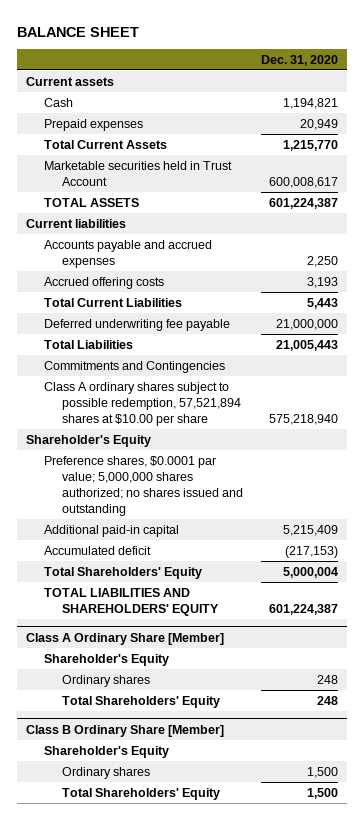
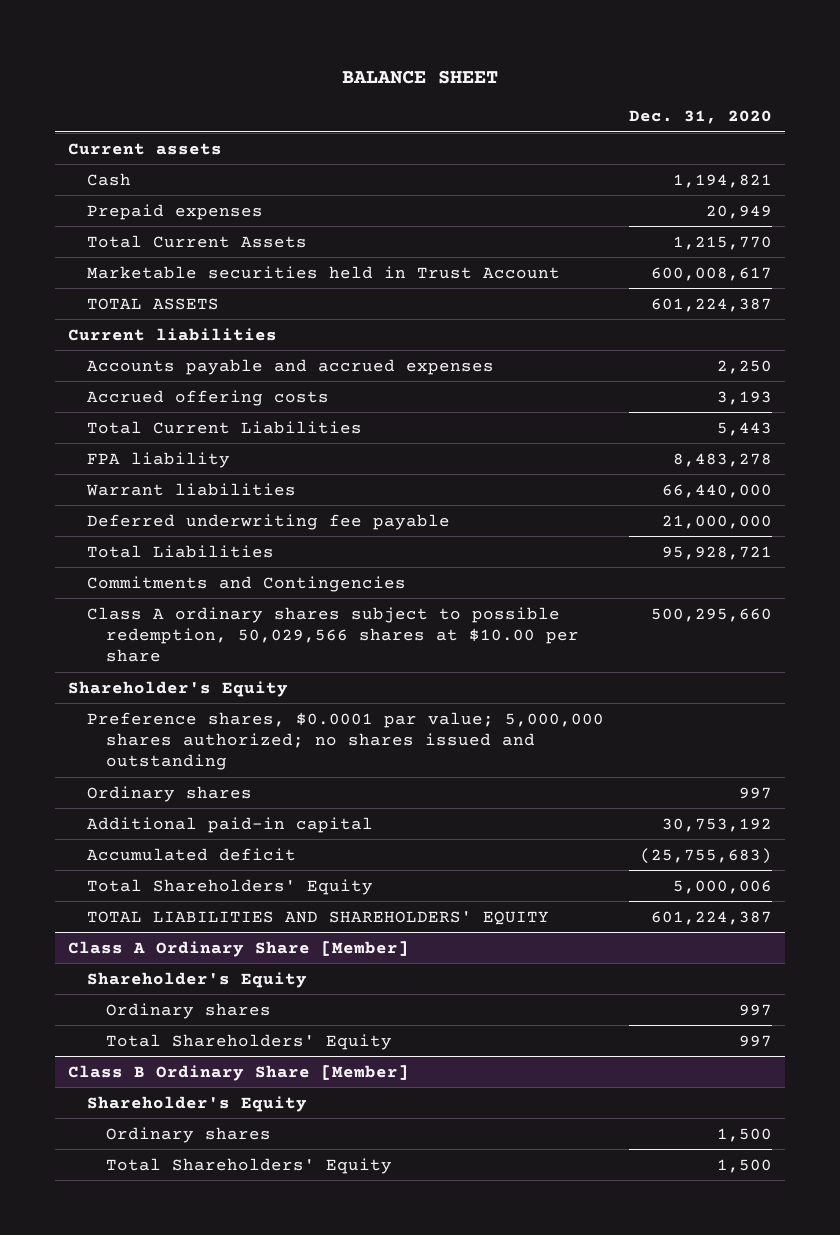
none -> [86,451,230,468] FPA liability
none -> [85,482,296,496] Warrant liabilities
[275,339,338,351] 21,005,443 -> [662,545,773,560] 95,928,721
[43,381,241,426] Class A ordinary shares subject to possible redemption, 57,521,894 shares at $10.00 per share -> [86,606,579,663] Class A ordinary shares subject to possible redemption, 50,029,566 shares at $10.00 per share
[268,413,338,425] 575,218,940 -> [651,607,773,622] 500,295,660
none -> [86,785,252,802] Ordinary shares
[282,524,338,536] 5,215,409 -> [662,817,773,832] 30,753,192
[284,545,338,558] (217,153) -> [640,847,773,864] (25,755,683)
[282,566,338,578] 5,000,004 -> [673,879,773,894] 5,000,006
[316,674,338,684] 248 -> [739,1003,773,1016] 997
[316,695,338,705] 248 -> [739,1034,773,1047] 997

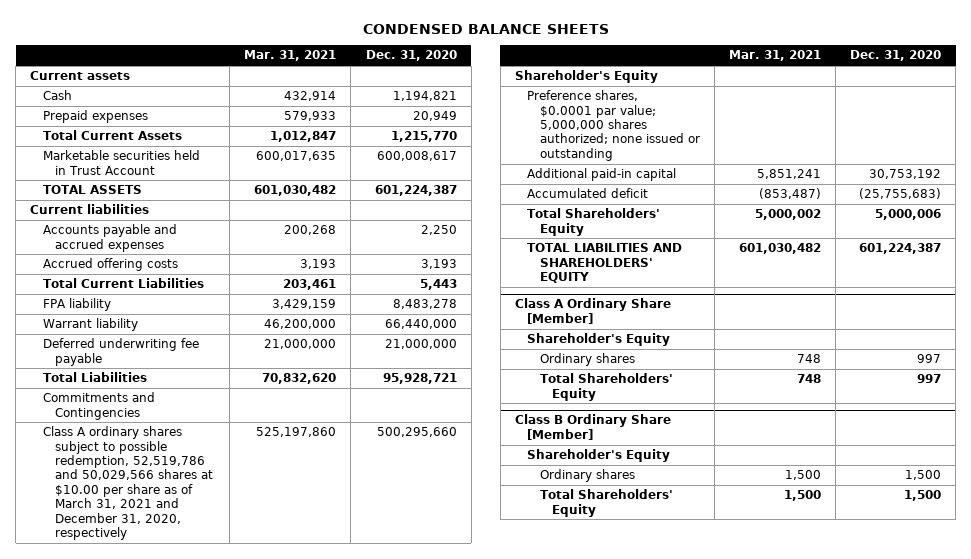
[342,69,499,84] BALANCE SHEET -> [362,23,609,34] CONDENSED BALANCE SHEETS
none -> [244,50,337,62] Mar. 31, 2021
[85,482,296,496] Warrant liabilities -> [42,318,138,332] Warrant liability
[86,606,579,663] Class A ordinary shares subject to possible redemption, 50,029,566 shares at $10.00 per share -> [42,426,214,541] Class A ordinary shares subject to possible redemption, 52,519,786 and 50,029,566 shares at $10.00 per share as of March 31, 2021 and December 31, 2020, respectively
[86,785,252,802] Ordinary shares -> none
[86,711,604,771] Preference shares, $0.0001 par value; 5,000,000 shares authorized; no shares issued and outstanding -> [527,90,700,161] Preference shares, $0.0001 par value; 5,000,000 shares authorized; none issued or outstanding

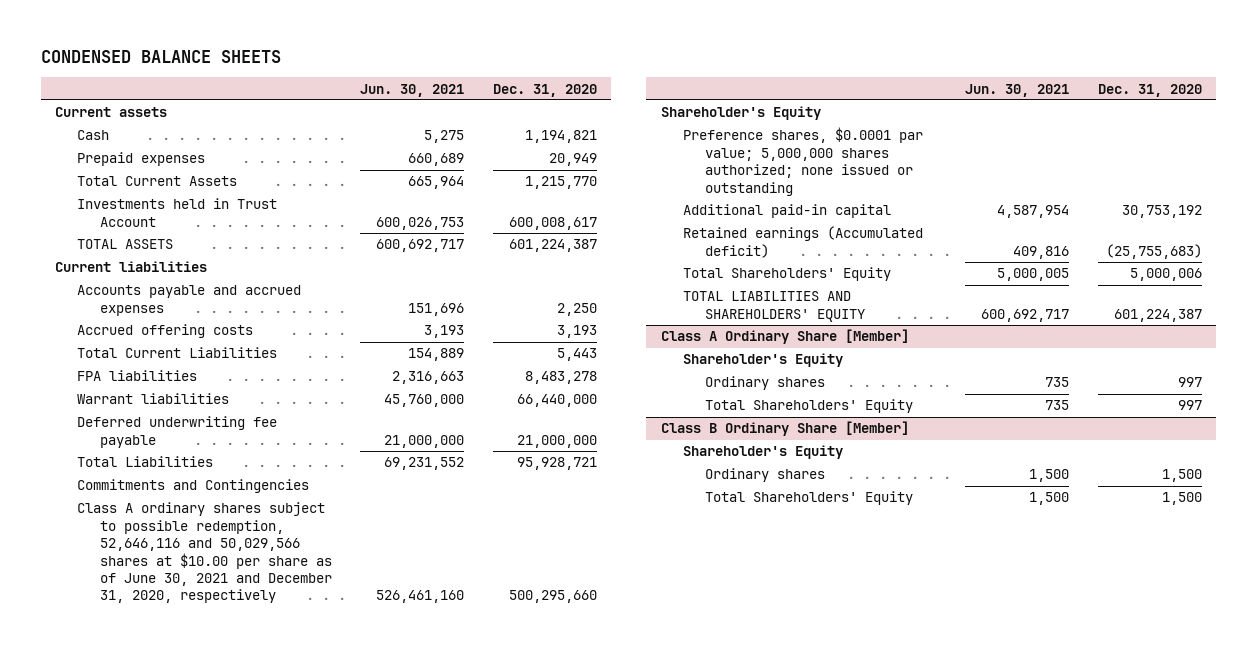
[244,50,337,62] Mar. 31, 2021 -> none
none -> [360,83,465,97] Jun. 30, 2021
[42,150,200,175] Marketable securities held in Trust Account -> [77,198,278,227] Investments held in Trust Account
[42,298,111,312] FPA liability -> [77,370,198,382] FPA liabilities
[42,318,138,332] Warrant liability -> [77,393,230,405] Warrant liabilities
[42,426,214,541] Class A ordinary shares subject to possible redemption, 52,519,786 and 50,029,566 shares at $10.00 per share as of March 31, 2021 and December 31, 2020, respectively -> [77,502,332,604] Class A ordinary shares subject to possible redemption, 52,646,116 and 50,029,566 shares at $10.00 per share as of June 30, 2021 and December 31, 2020, respectively
[527,188,649,199] Accumulated deficit -> [682,226,923,258] Retained earnings (Accumulated deficit)

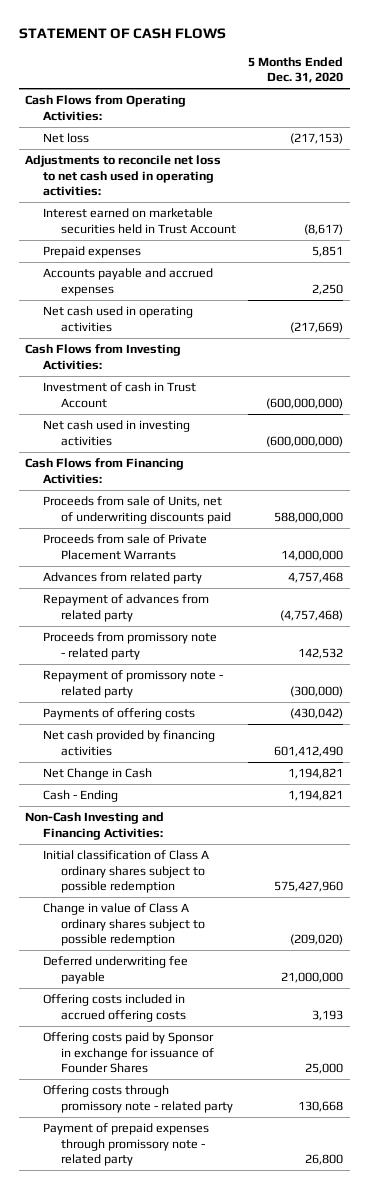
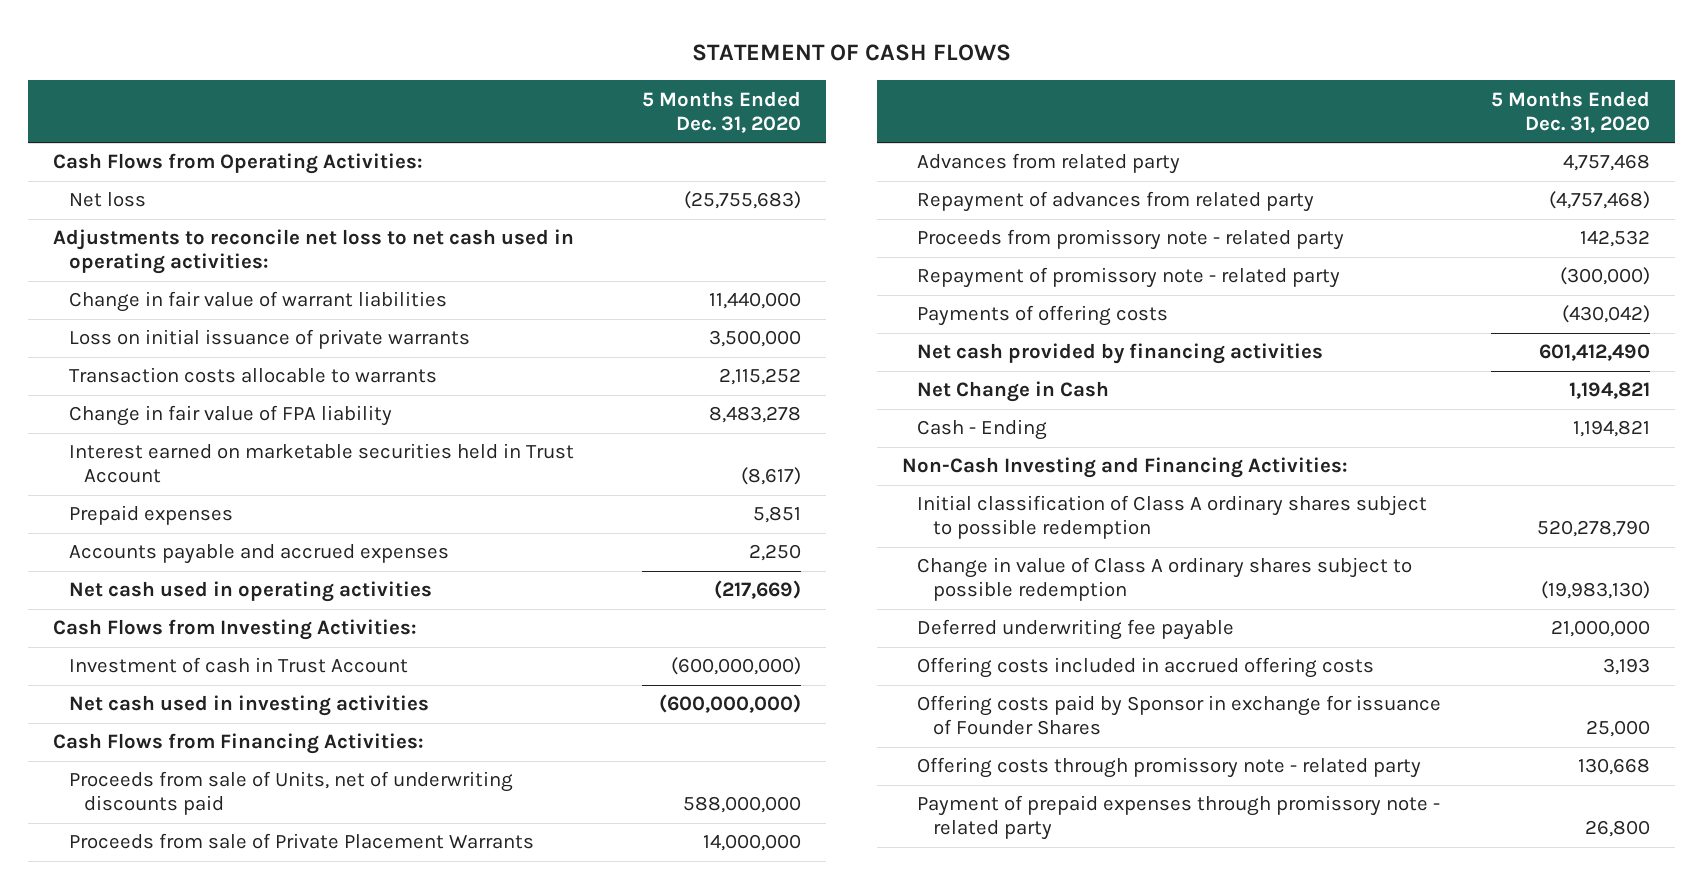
[290,133,344,145] (217,153) -> [684,191,802,210] (25,755,683)
none -> [68,291,447,313] Change in fair value of warrant liabilities
none -> [68,329,470,350] Loss on initial issuance of private warrants
none -> [68,367,437,384] Transaction costs allocable to warrants
none -> [68,405,392,427] Change in fair value of FPA liability
[274,880,344,892] 575,427,960 -> [1536,520,1650,538] 520,278,790
[290,933,344,945] (209,020) -> [1540,581,1650,600] (19,983,130)

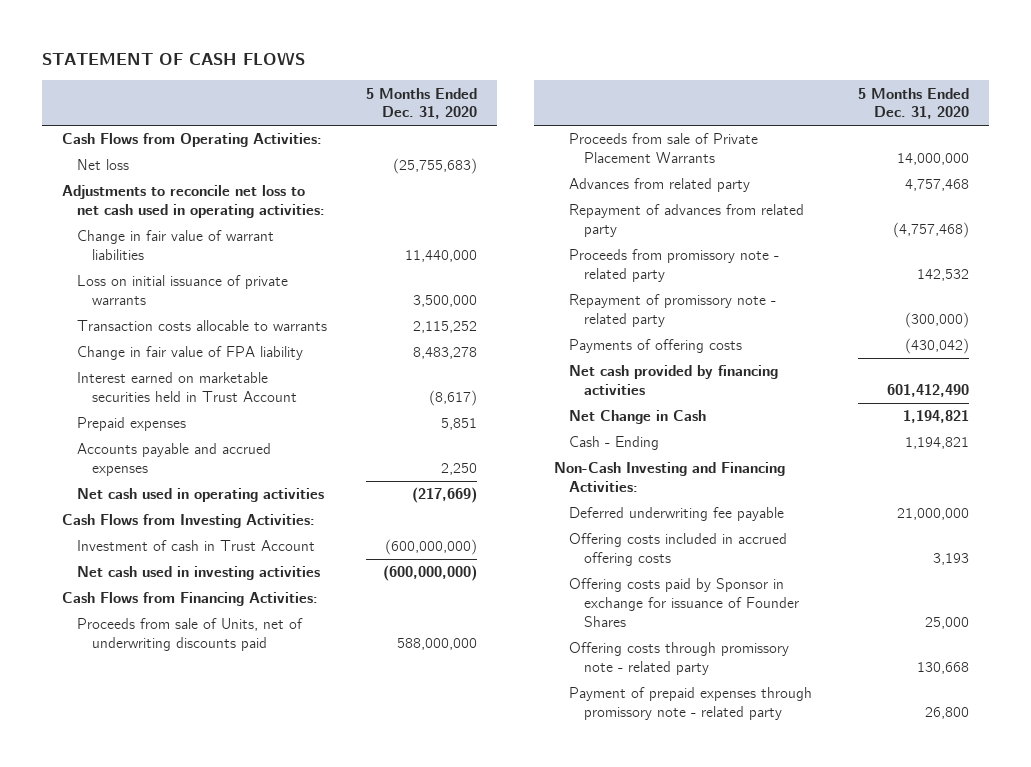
[917,495,1428,540] Initial classification of Class A ordinary shares subject to possible redemption -> none
[917,557,1413,602] Change in value of Class A ordinary shares subject to possible redemption -> none

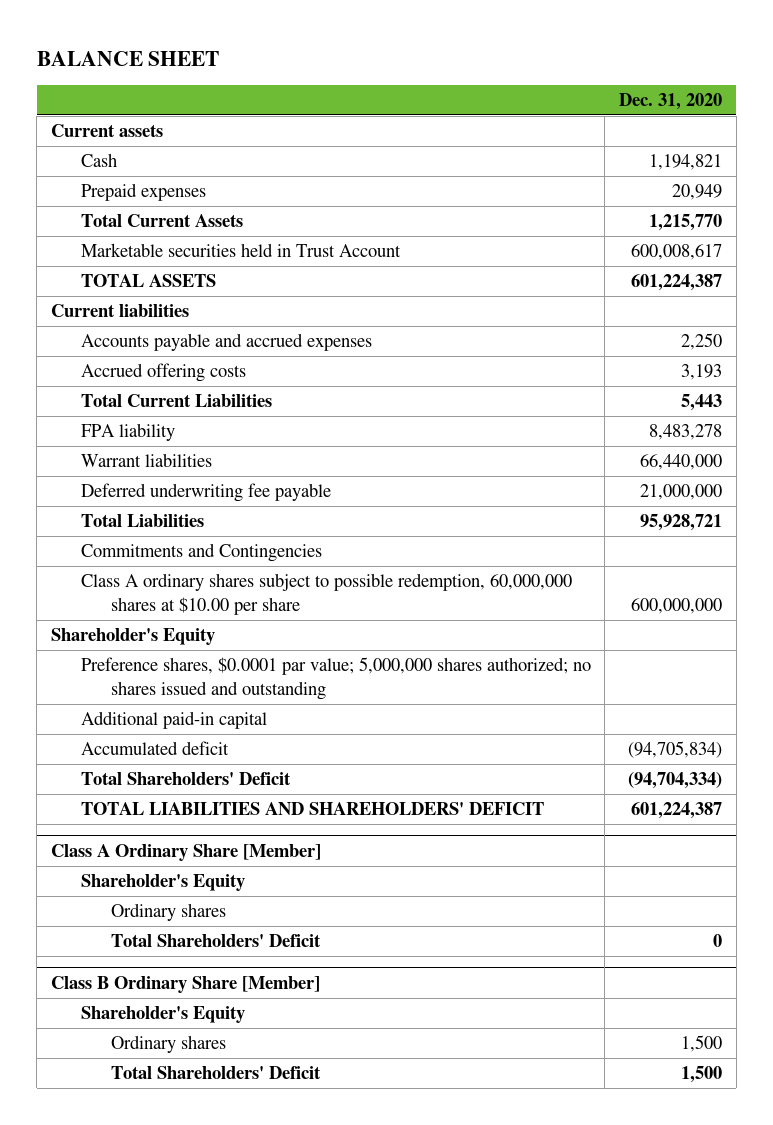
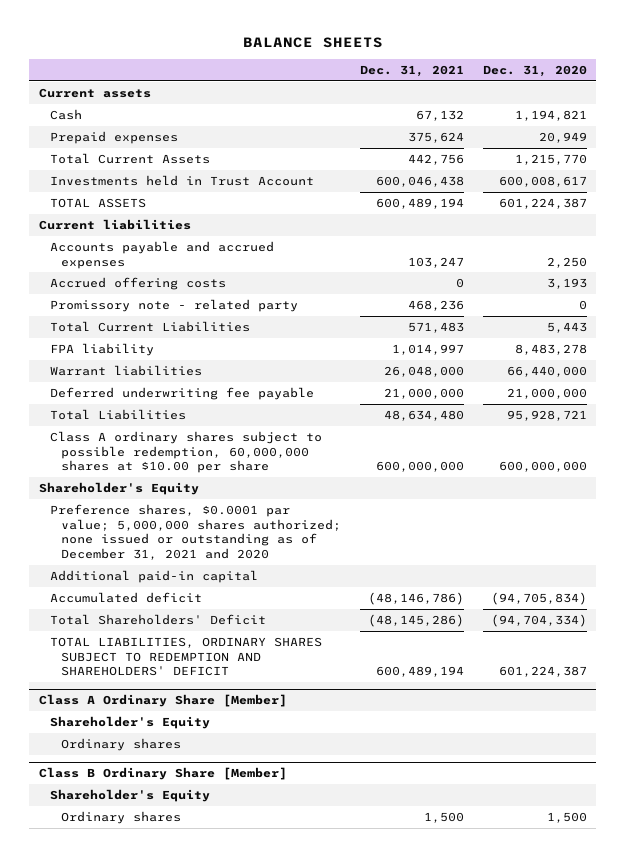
[36,50,219,66] BALANCE SHEET -> [242,37,383,49] BALANCE SHEETS
none -> [359,64,464,77] Dec. 31, 2021
[80,243,401,258] Marketable securities held in Trust Account -> [49,174,314,186] Investments held in Trust Account
none -> [49,298,298,312] Promissory note - related party
[80,543,322,563] Commitments and Contingencies -> none
[80,657,591,700] Preference shares, $0.0001 par value; 5,000,000 shares authorized; no shares issued and outstanding -> [49,503,341,560] Preference shares, $0.0001 par value; 5,000,000 shares authorized; none issued or outstanding as of December 31, 2021 and 2020
[80,802,544,816] TOTAL LIABILITIES AND SHAREHOLDERS' DEFICIT -> [49,636,322,677] TOTAL LIABILITIES, ORDINARY SHARES SUBJECT TO REDEMPTION AND SHAREHOLDERS' DEFICIT
[110,934,321,948] Total Shareholders' Deficit -> none
[110,1066,321,1080] Total Shareholders' Deficit -> none

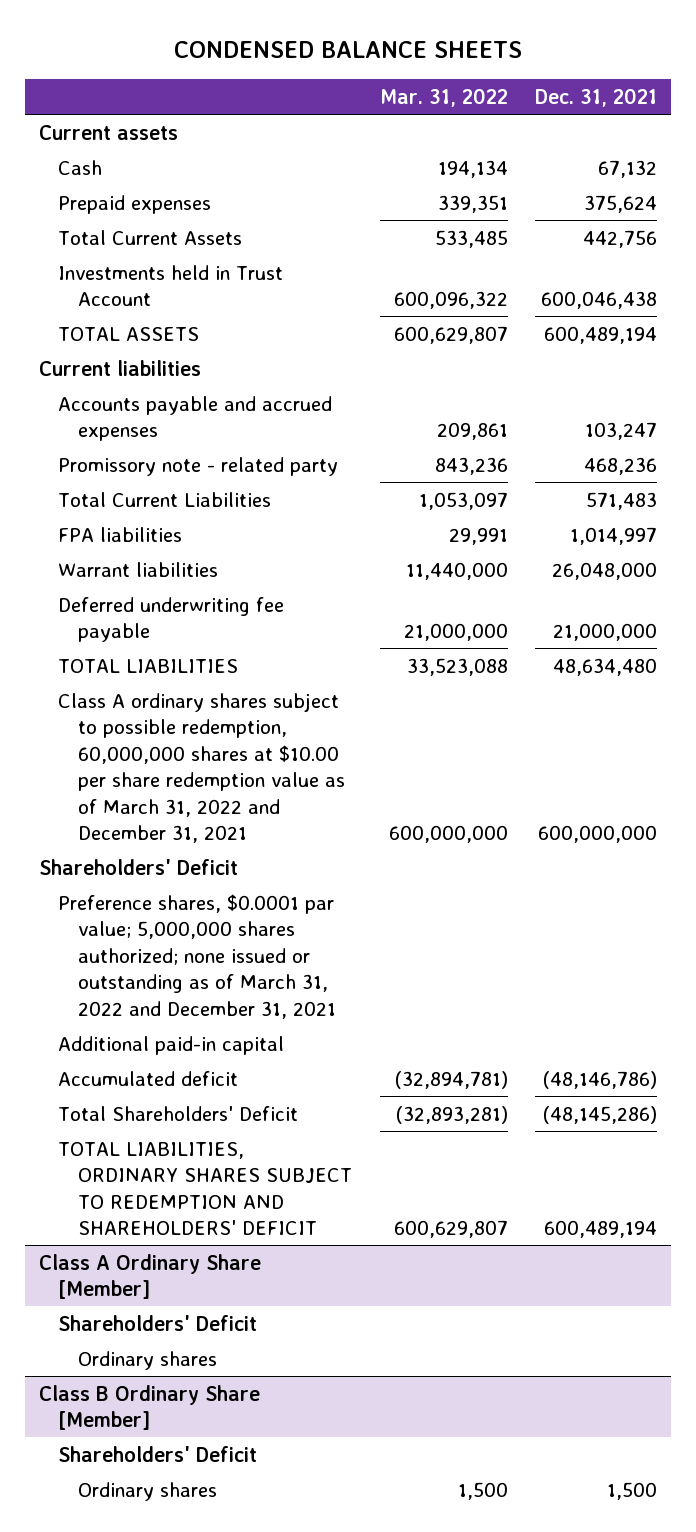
[242,37,383,49] BALANCE SHEETS -> [174,41,523,59] CONDENSED BALANCE SHEETS
[482,64,587,77] Dec. 31, 2020 -> none
none -> [379,87,508,107] Mar. 31, 2022
[49,276,226,290] Accrued offering costs -> none
[49,342,154,356] FPA liability -> [58,526,183,542] FPA liabilities
[49,408,186,420] Total Liabilities -> [58,658,239,673] TOTAL LIABILITIES
[49,430,322,474] Class A ordinary shares subject to possible redemption, 60,000,000 shares at $10.00 per share -> [58,692,345,844] Class A ordinary shares subject to possible redemption, 60,000,000 shares at $10.00 per share redemption value as of March 31, 2022 and December 31, 2021
[39,481,200,495] Shareholder's Equity -> [39,858,239,875] Shareholders' Deficit
[49,503,341,560] Preference shares, $0.0001 par value; 5,000,000 shares authorized; none issued or outstanding as of December 31, 2021 and 2020 -> [58,893,336,1019] Preference shares, $0.0001 par value; 5,000,000 shares authorized; none issued or outstanding as of March 31, 2022 and December 31, 2021
[49,715,210,729] Shareholder's Equity -> [58,1314,258,1331] Shareholders' Deficit
[49,788,210,802] Shareholder's Equity -> [58,1445,258,1462] Shareholders' Deficit

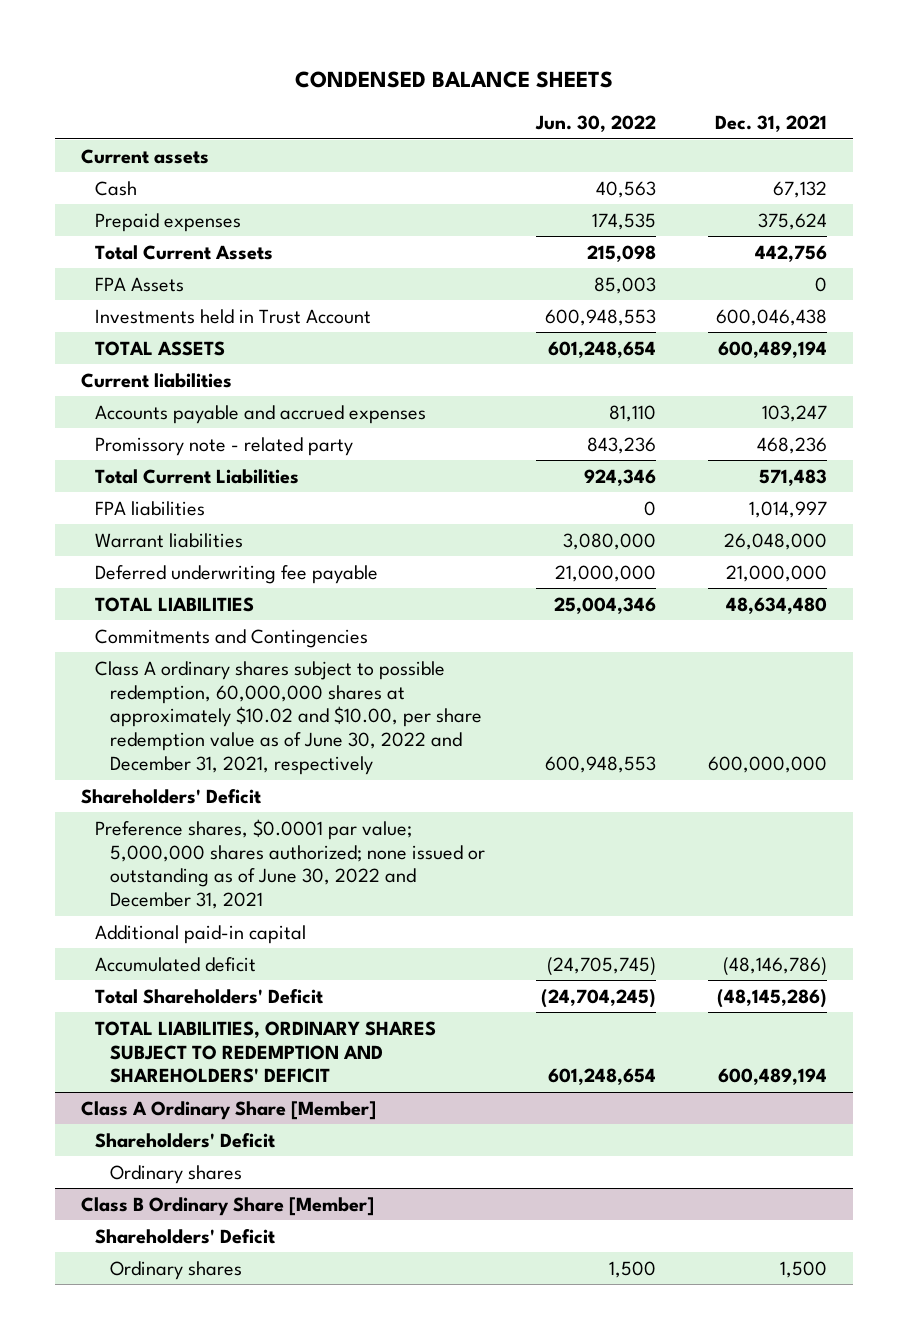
[379,87,508,107] Mar. 31, 2022 -> none
none -> [535,115,657,133] Jun. 30, 2022
none -> [95,276,185,292] FPA Assets
none -> [95,628,369,648] Commitments and Contingencies
[58,692,345,844] Class A ordinary shares subject to possible redemption, 60,000,000 shares at $10.00 per share redemption value as of March 31, 2022 and December 31, 2021 -> [95,660,482,776] Class A ordinary shares subject to possible redemption, 60,000,000 shares at approximately $10.02 and $10.00, per share redemption value as of June 30, 2022 and December 31, 2021, respectively
[58,893,336,1019] Preference shares, $0.0001 par value; 5,000,000 shares authorized; none issued or outstanding as of March 31, 2022 and December 31, 2021 -> [95,818,485,910] Preference shares, $0.0001 par value; 5,000,000 shares authorized; none issued or outstanding as of June 30, 2022 and December 31, 2021

